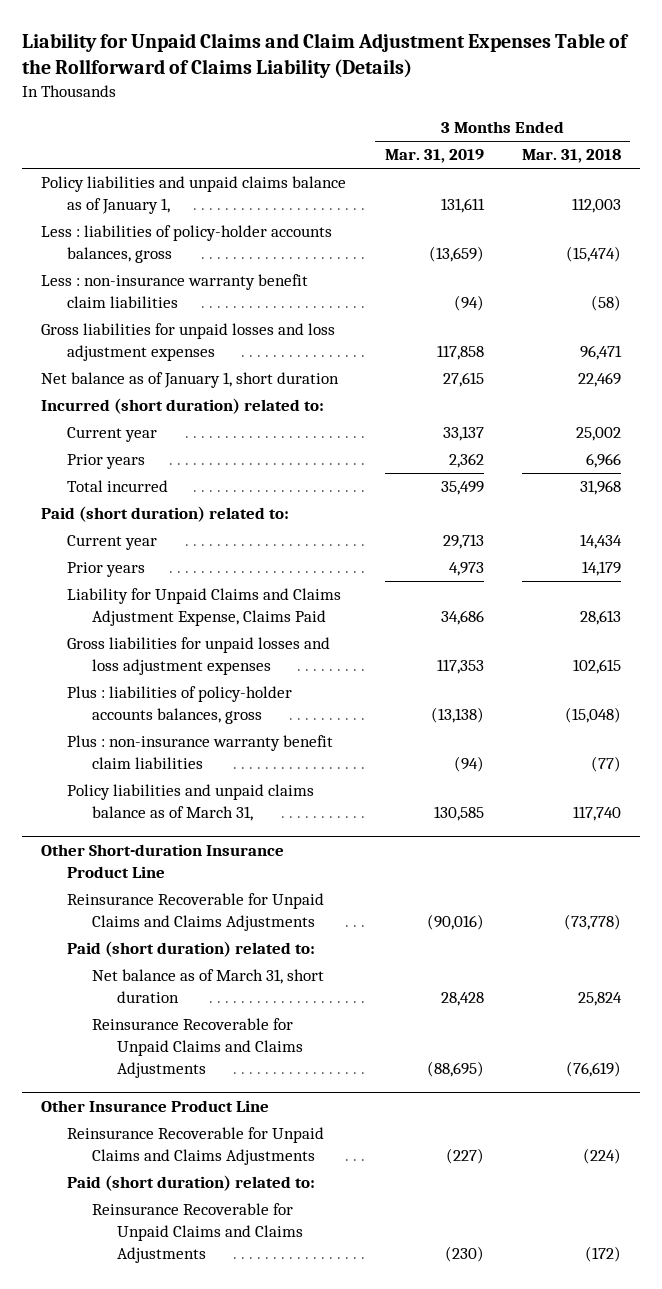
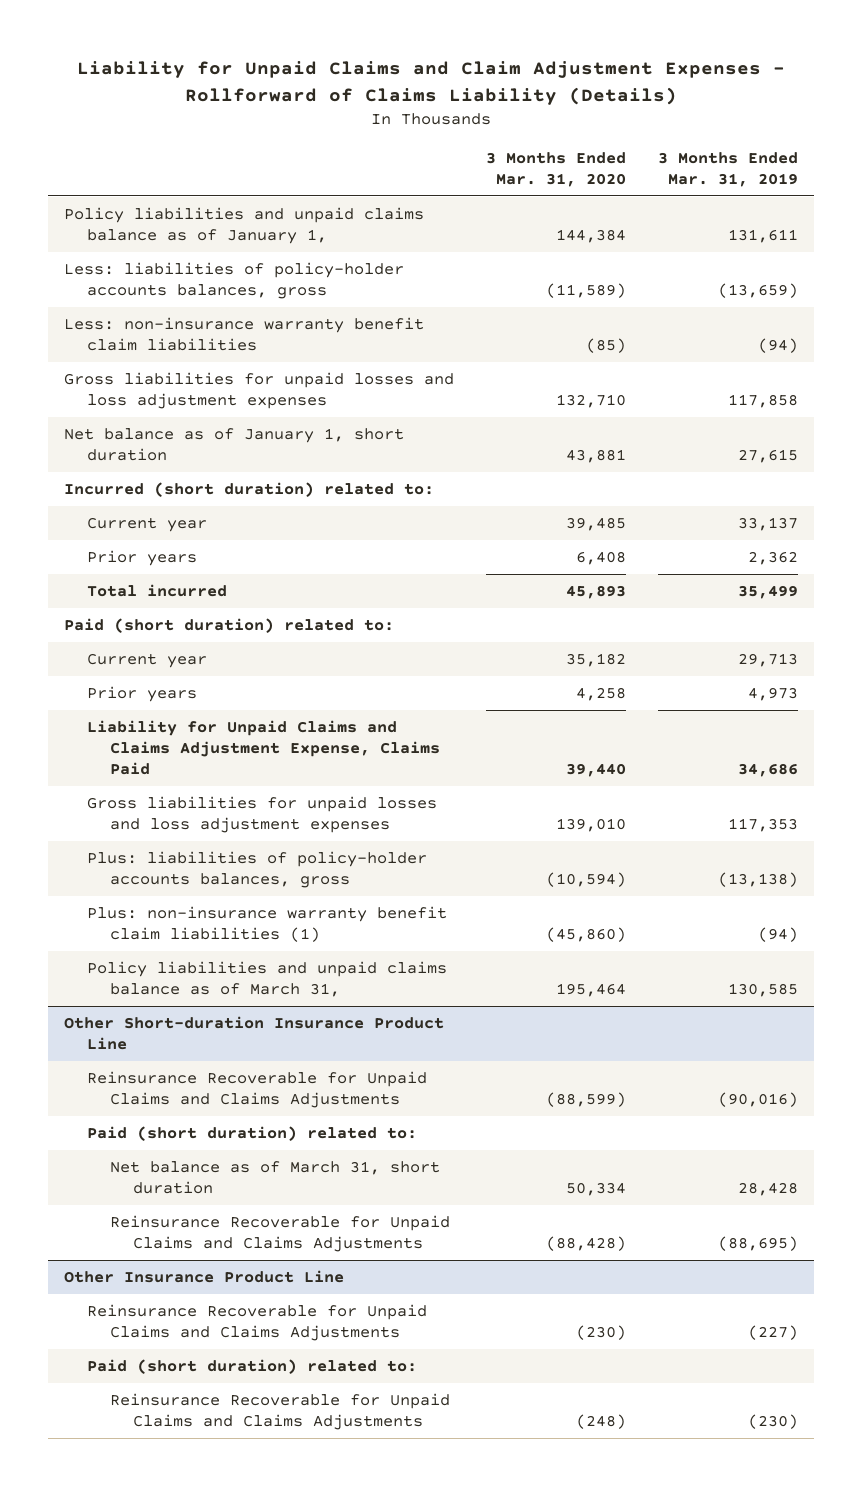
[22,33,630,79] Liability for Unpaid Claims and Claim Adjustment Expenses Table of the Rollforward of Claims Liability (Details) -> [76,61,785,105] Liability for Unpaid Claims and Claim Adjustment Expenses - Rollforward of Claims Liability (Details)
[521,149,621,164] Mar. 31, 2018 -> none
none -> [485,151,626,187] 3 Months Ended Mar. 31, 2020
[41,225,333,264] Less : liabilities of policy-holder accounts balances, gross -> [63,262,404,300] Less: liabilities of policy-holder accounts balances, gross
[41,274,309,309] Less : non-insurance warranty benefit claim liabilities -> [63,317,424,352] Less: non-insurance warranty benefit claim liabilities
[66,686,292,725] Plus : liabilities of policy-holder accounts balances, gross -> [86,851,427,889] Plus: liabilities of policy-holder accounts balances, gross
[66,735,333,770] Plus : non-insurance warranty benefit claim liabilities -> [86,906,447,943] Plus: non-insurance warranty benefit claim liabilities (1)

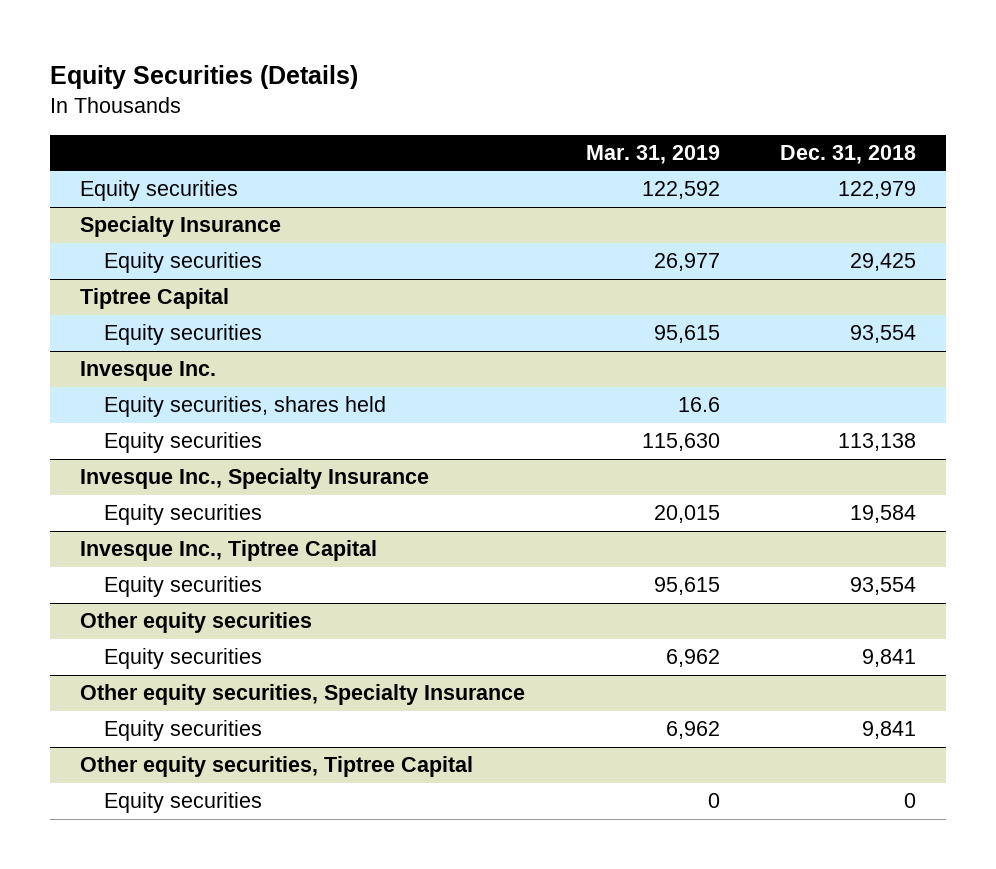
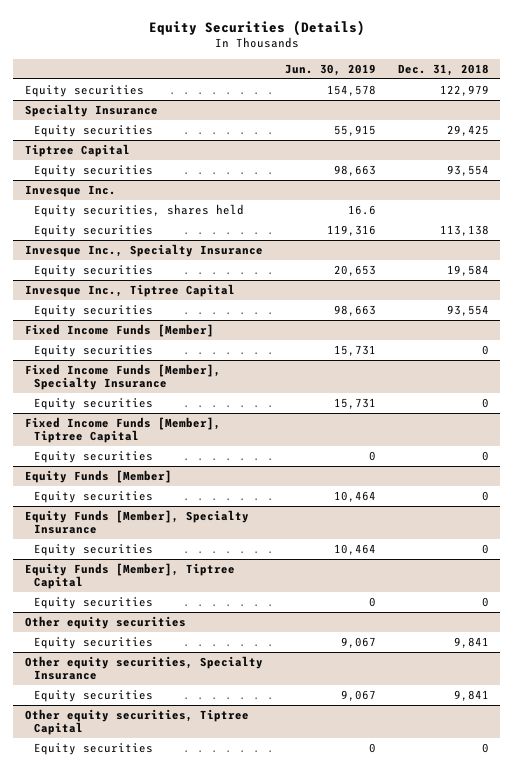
[585,144,720,164] Mar. 31, 2019 -> none
none -> [284,63,376,76] Jun. 30, 2019
none -> [24,323,214,337] Fixed Income Funds [Member]
none -> [34,344,154,357] Equity securities
none -> [24,363,221,391] Fixed Income Funds [Member], Specialty Insurance
none -> [34,397,154,410] Equity securities
none -> [24,416,221,444] Fixed Income Funds [Member], Tiptree Capital
none -> [34,450,154,463] Equity securities
none -> [24,469,172,483] Equity Funds [Member]
none -> [34,490,154,503] Equity securities
none -> [24,509,249,535] Equity Funds [Member], Specialty Insurance
none -> [34,543,154,556] Equity securities
none -> [24,562,235,590] Equity Funds [Member], Tiptree Capital
none -> [34,596,154,609] Equity securities

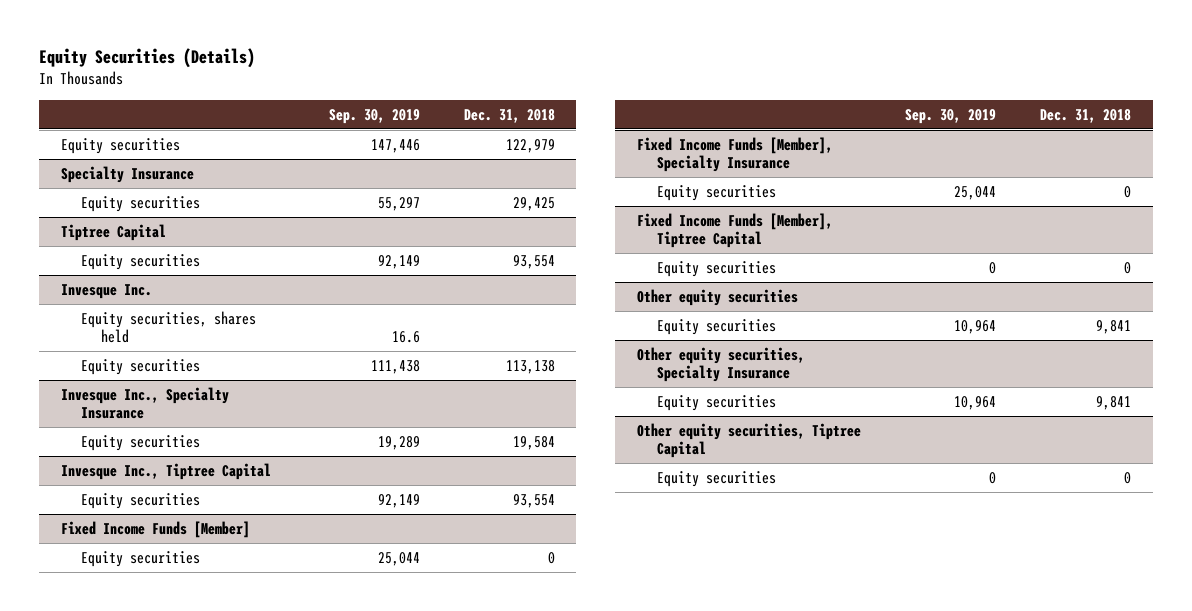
[284,63,376,76] Jun. 30, 2019 -> none
none -> [328,108,420,124] Sep. 30, 2019
[24,469,172,483] Equity Funds [Member] -> none
[34,490,154,503] Equity securities -> none
[24,509,249,535] Equity Funds [Member], Specialty Insurance -> none
[34,543,154,556] Equity securities -> none
[24,562,235,590] Equity Funds [Member], Tiptree Capital -> none
[34,596,154,609] Equity securities -> none

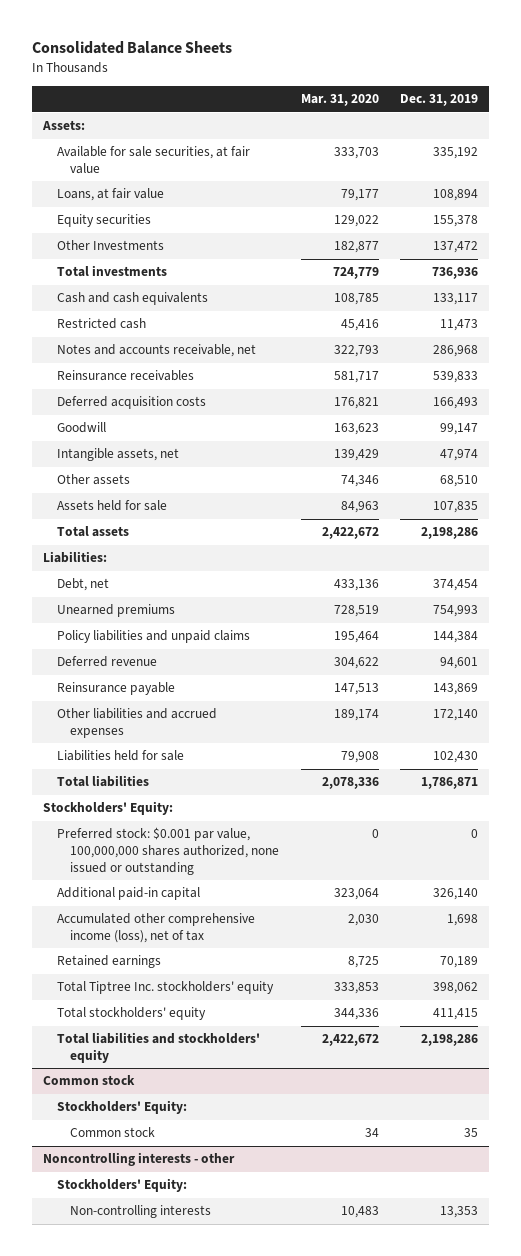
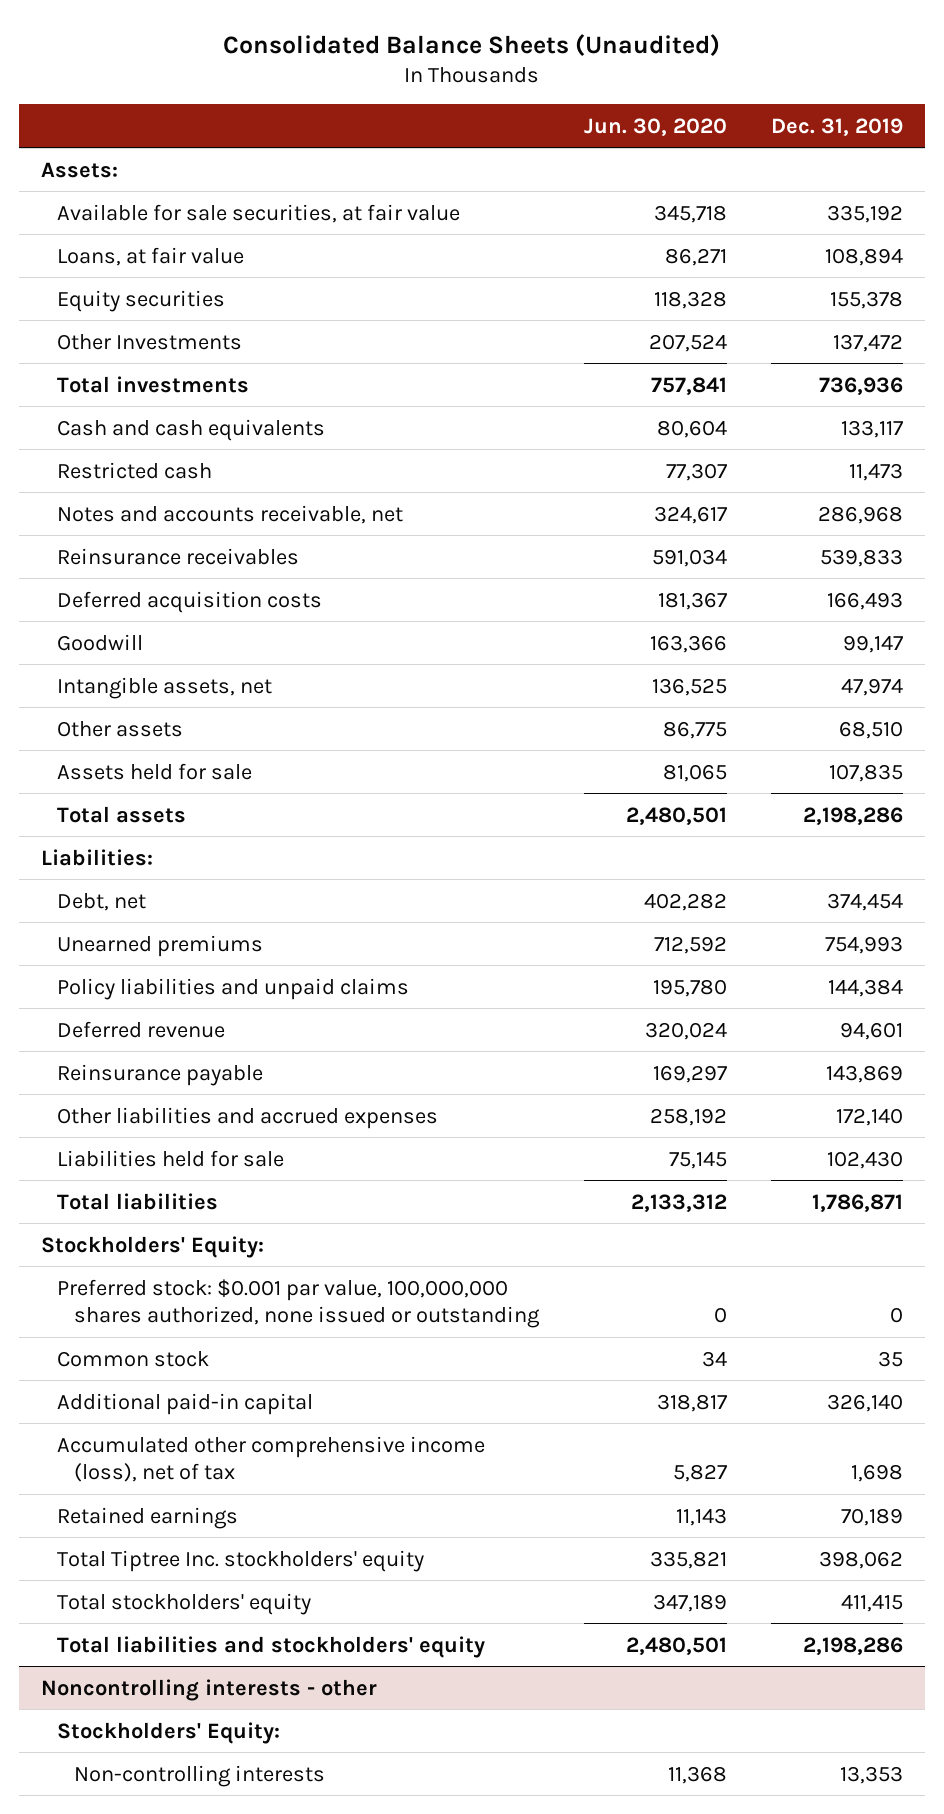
[32,41,233,55] Consolidated Balance Sheets -> [223,33,721,56] Consolidated Balance Sheets (Unaudited)
[300,94,379,107] Mar. 31, 2020 -> none
none -> [583,117,727,136] Jun. 30, 2020
none -> [57,1350,210,1367] Common stock
[42,1075,135,1086] Common stock -> none
[56,1100,187,1115] Stockholders' Equity: -> none
[70,1127,156,1138] Common stock -> none

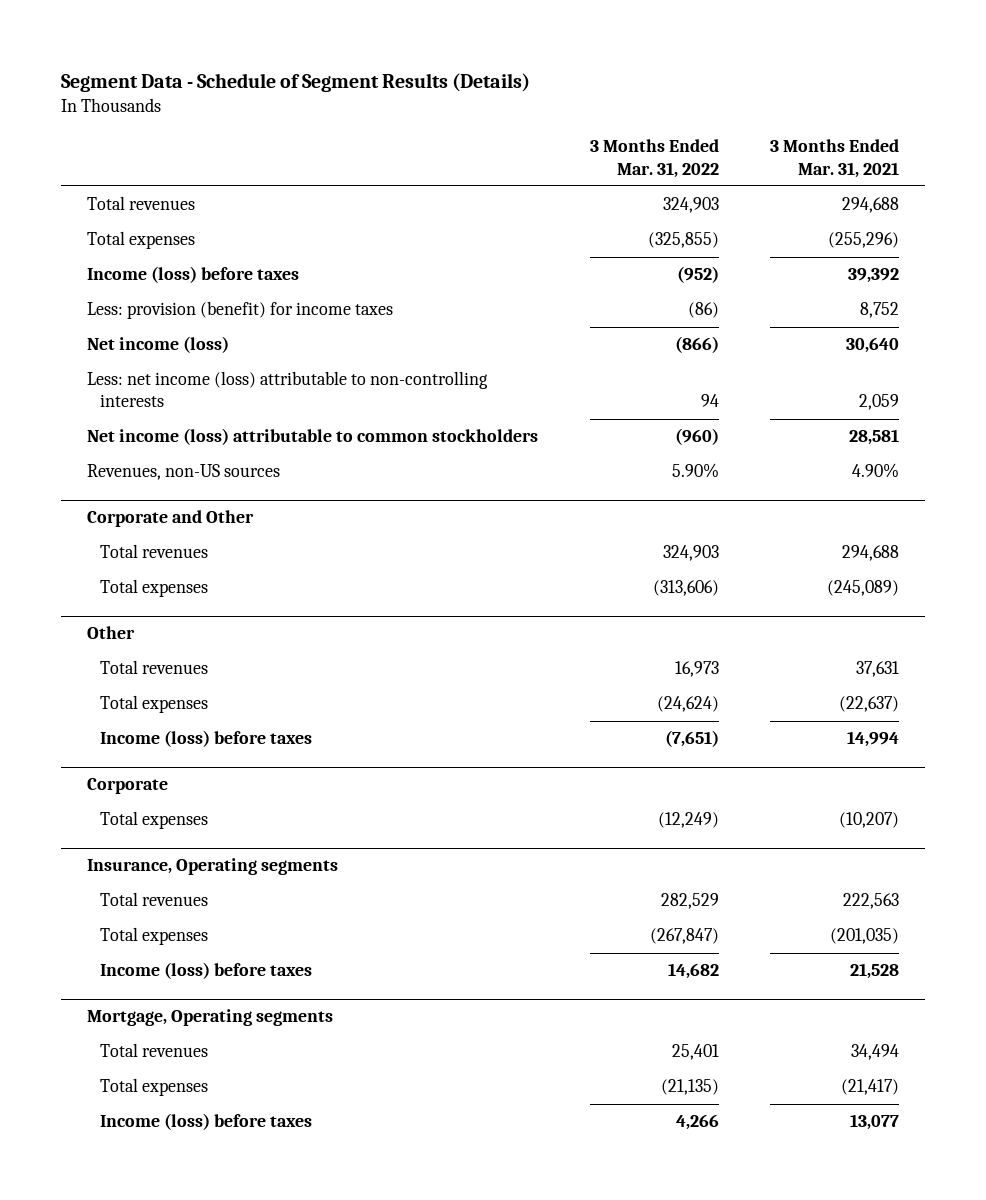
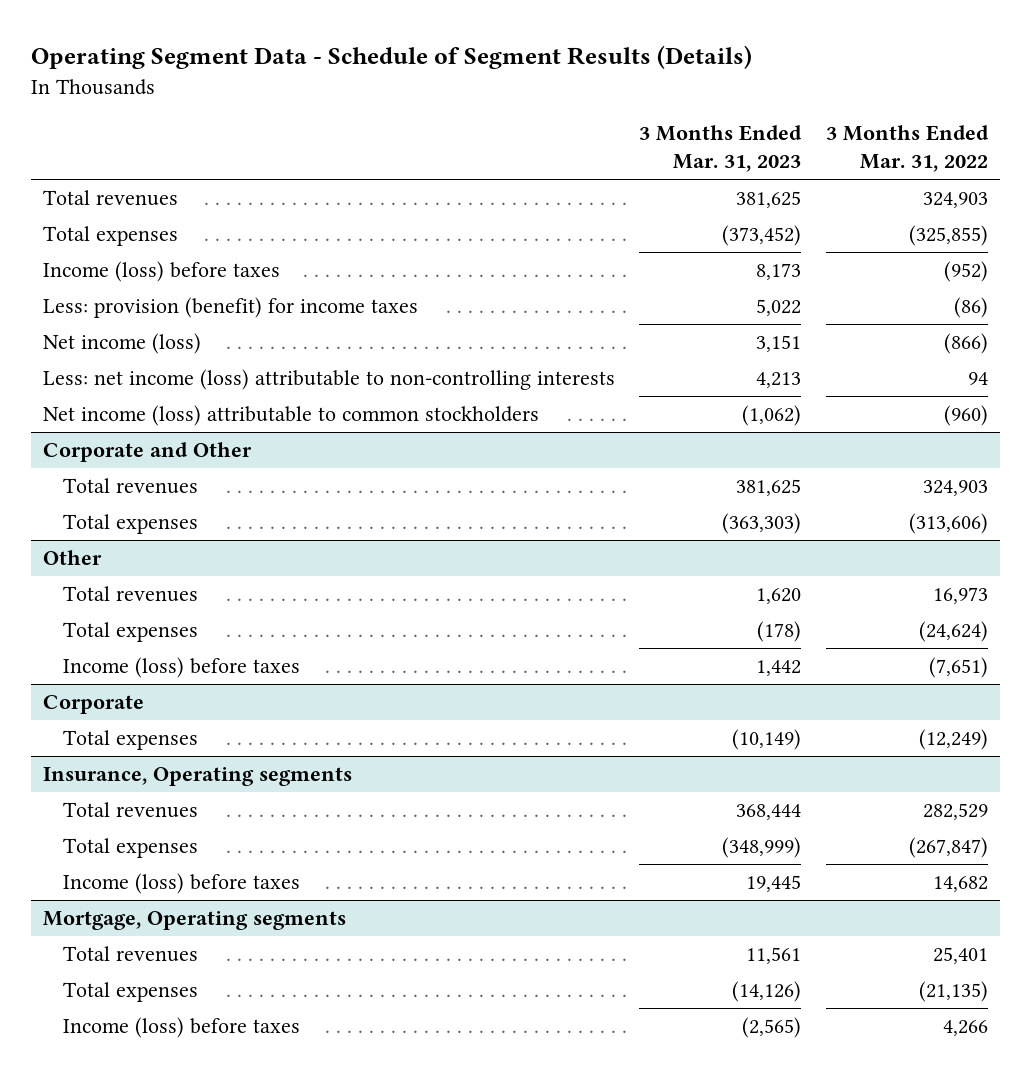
[60,72,530,92] Segment Data - Schedule of Segment Results (Details) -> [30,45,752,70] Operating Segment Data - Schedule of Segment Results (Details)
[770,139,900,178] 3 Months Ended Mar. 31, 2021 -> none
none -> [639,125,803,173] 3 Months Ended Mar. 31, 2023
[86,464,280,481] Revenues, non-US sources -> none

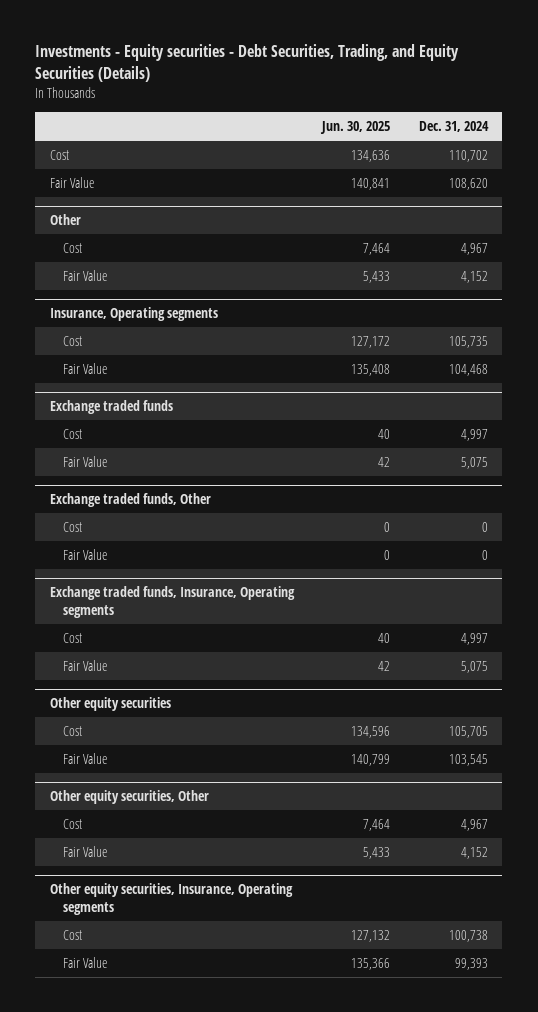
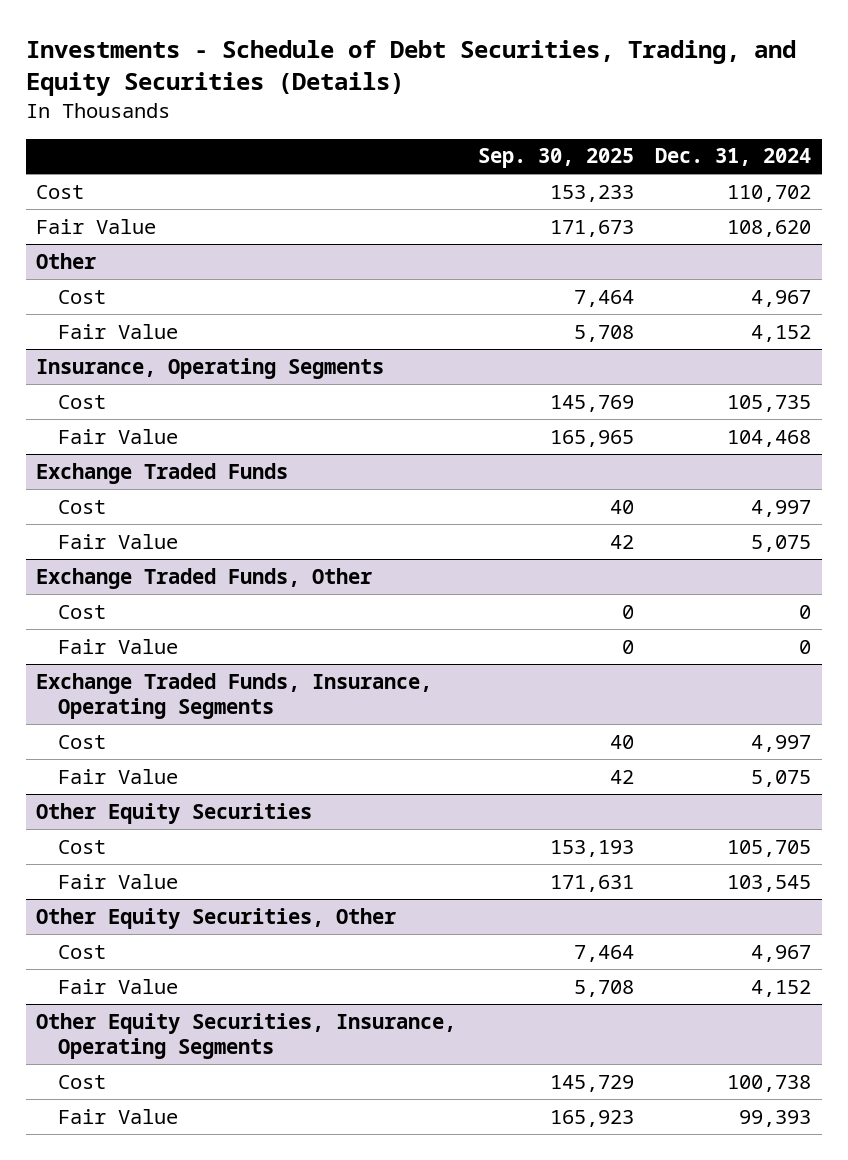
[35,44,460,83] Investments - Equity securities - Debt Securities, Trading, and Equity Securities (Details) -> [25,39,796,96] Investments - Schedule of Debt Securities, Trading, and Equity Securities (Details)
[320,121,391,135] Jun. 30, 2025 -> none
none -> [477,148,634,169] Sep. 30, 2025
[49,307,218,322] Insurance, Operating segments -> [36,357,385,379] Insurance, Operating Segments
[49,400,173,415] Exchange traded funds -> [36,462,289,484] Exchange Traded Funds
[49,493,211,508] Exchange traded funds, Other -> [36,567,373,589] Exchange Traded Funds, Other
[49,586,295,619] Exchange traded funds, Insurance, Operating segments -> [36,672,433,720] Exchange Traded Funds, Insurance, Operating Segments
[49,697,171,712] Other equity securities -> [36,802,313,824] Other Equity Securities
[49,790,209,805] Other equity securities, Other -> [36,907,397,929] Other Equity Securities, Other
[49,883,293,916] Other equity securities, Insurance, Operating segments -> [36,1012,457,1060] Other Equity Securities, Insurance, Operating Segments

